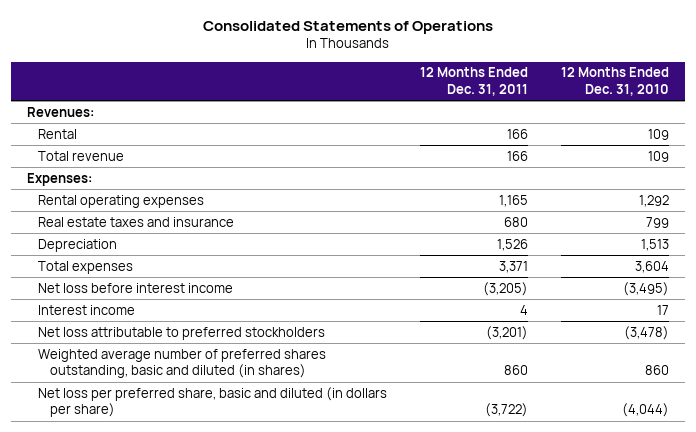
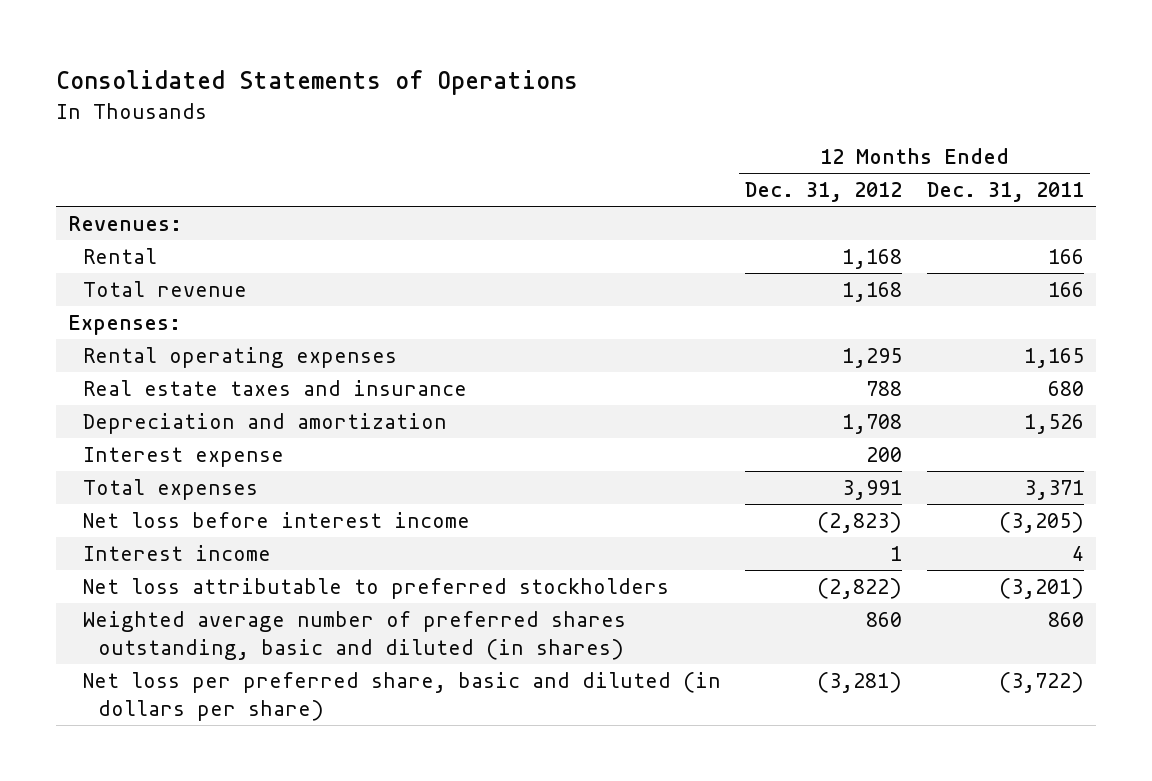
[561,67,670,96] 12 Months Ended Dec. 31, 2010 -> none
none -> [745,182,903,203] Dec. 31, 2012
[38,238,118,252] Depreciation -> [83,412,448,434] Depreciation and amortization
none -> [83,446,285,467] Interest expense

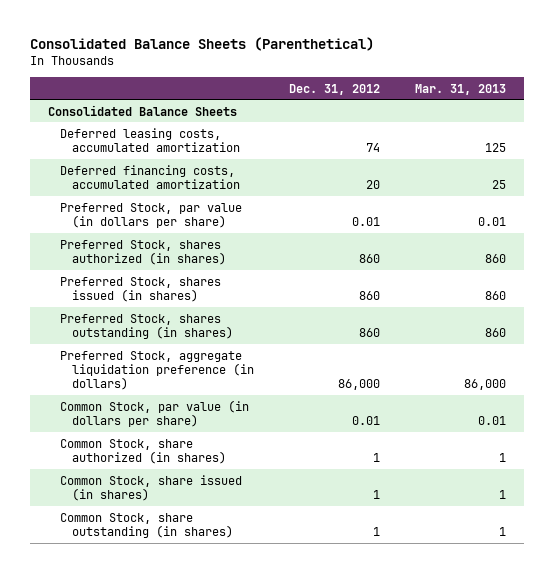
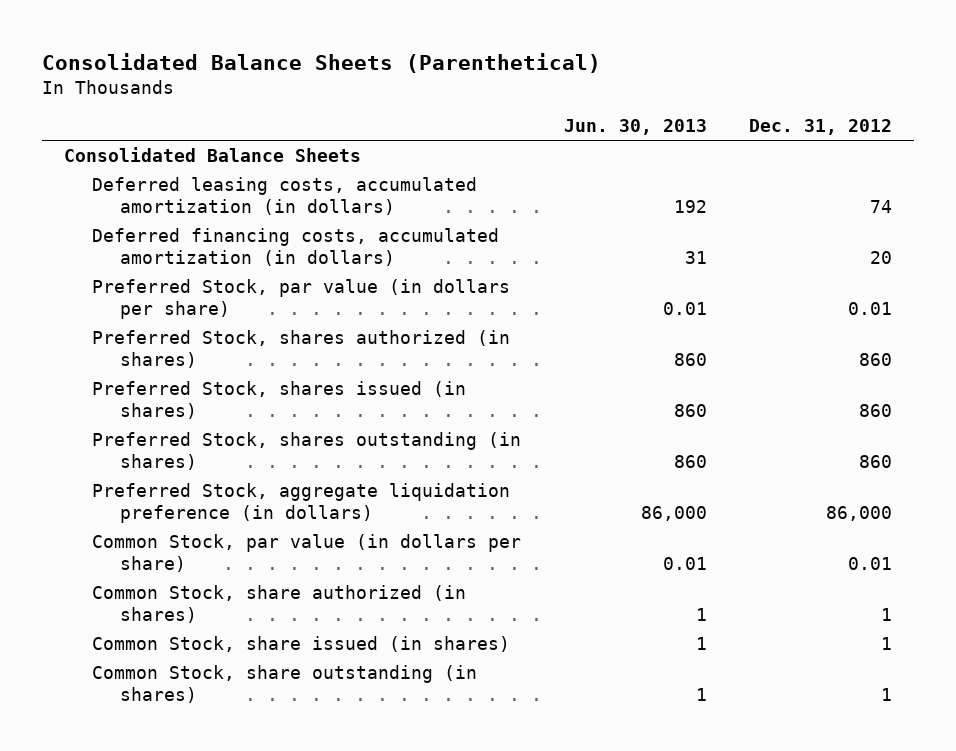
[415,83,507,95] Mar. 31, 2013 -> none
none -> [563,119,707,136] Jun. 30, 2013
[60,127,241,152] Deferred leasing costs, accumulated amortization -> [91,176,477,215] Deferred leasing costs, accumulated amortization (in dollars)
[60,164,241,189] Deferred financing costs, accumulated amortization -> [91,227,499,266] Deferred financing costs, accumulated amortization (in dollars)

